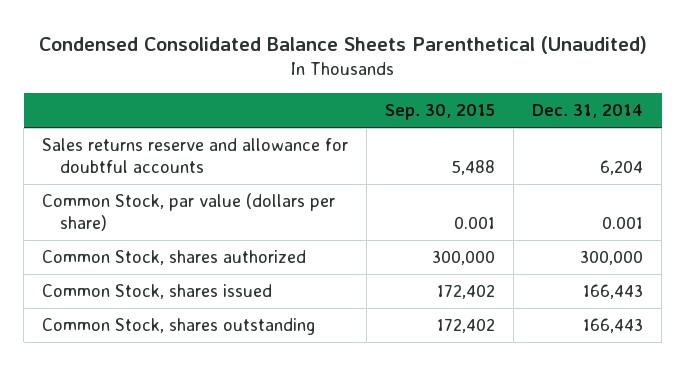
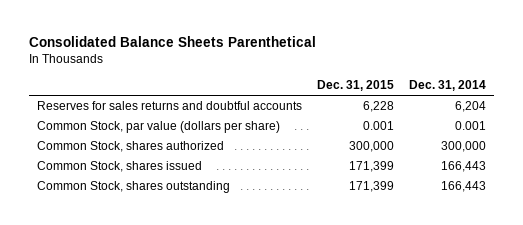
[38,36,647,55] Condensed Consolidated Balance Sheets Parenthetical (Unaudited) -> [29,36,317,48] Consolidated Balance Sheets Parenthetical
[385,104,496,121] Sep. 30, 2015 -> none
none -> [316,80,394,92] Dec. 31, 2015
[42,138,349,173] Sales returns reserve and allowance for doubtful accounts -> [36,101,302,111] Reserves for sales returns and doubtful accounts

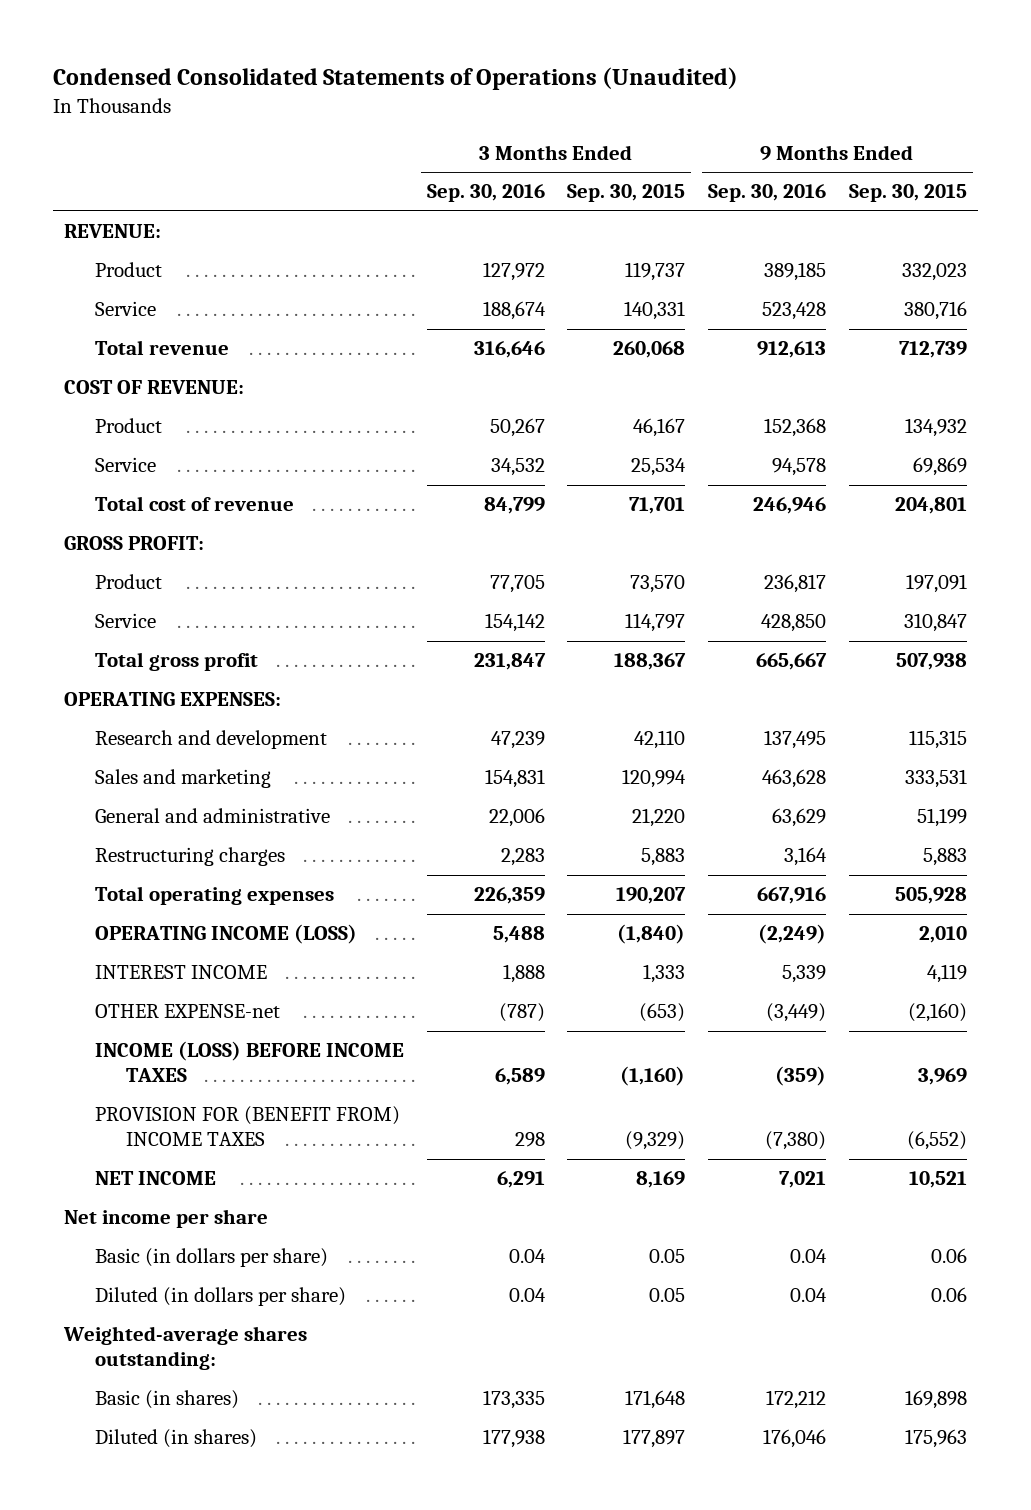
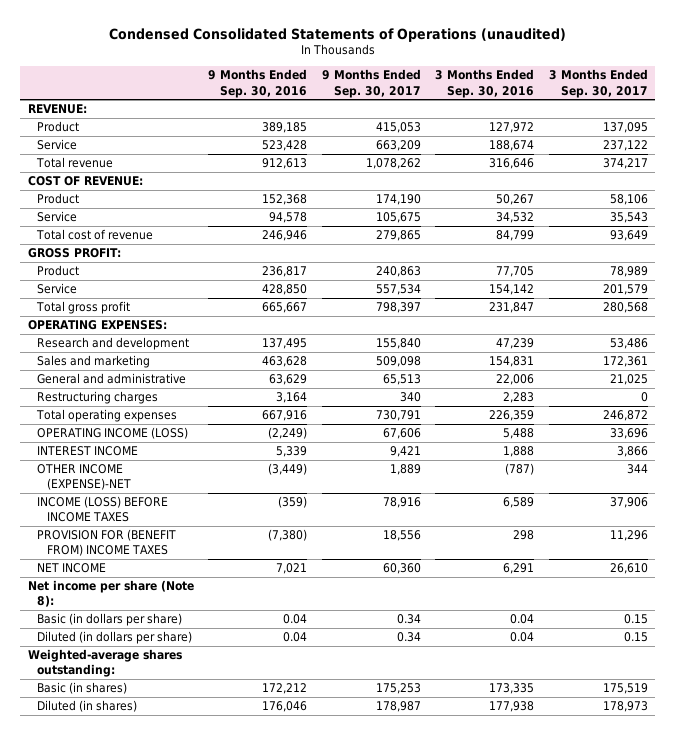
[53,67,739,91] Condensed Consolidated Statements of Operations (Unaudited) -> [108,27,566,42] Condensed Consolidated Statements of Operations (unaudited)
[567,184,686,203] Sep. 30, 2015 -> none
[848,184,967,203] Sep. 30, 2015 -> none
none -> [321,69,421,98] 9 Months Ended Sep. 30, 2017
none -> [548,69,648,98] 3 Months Ended Sep. 30, 2017
[95,1004,281,1019] OTHER EXPENSE-net -> [37,464,132,491] OTHER INCOME (EXPENSE)-NET
[64,1209,269,1229] Net income per share -> [27,580,194,608] Net income per share (Note 8):

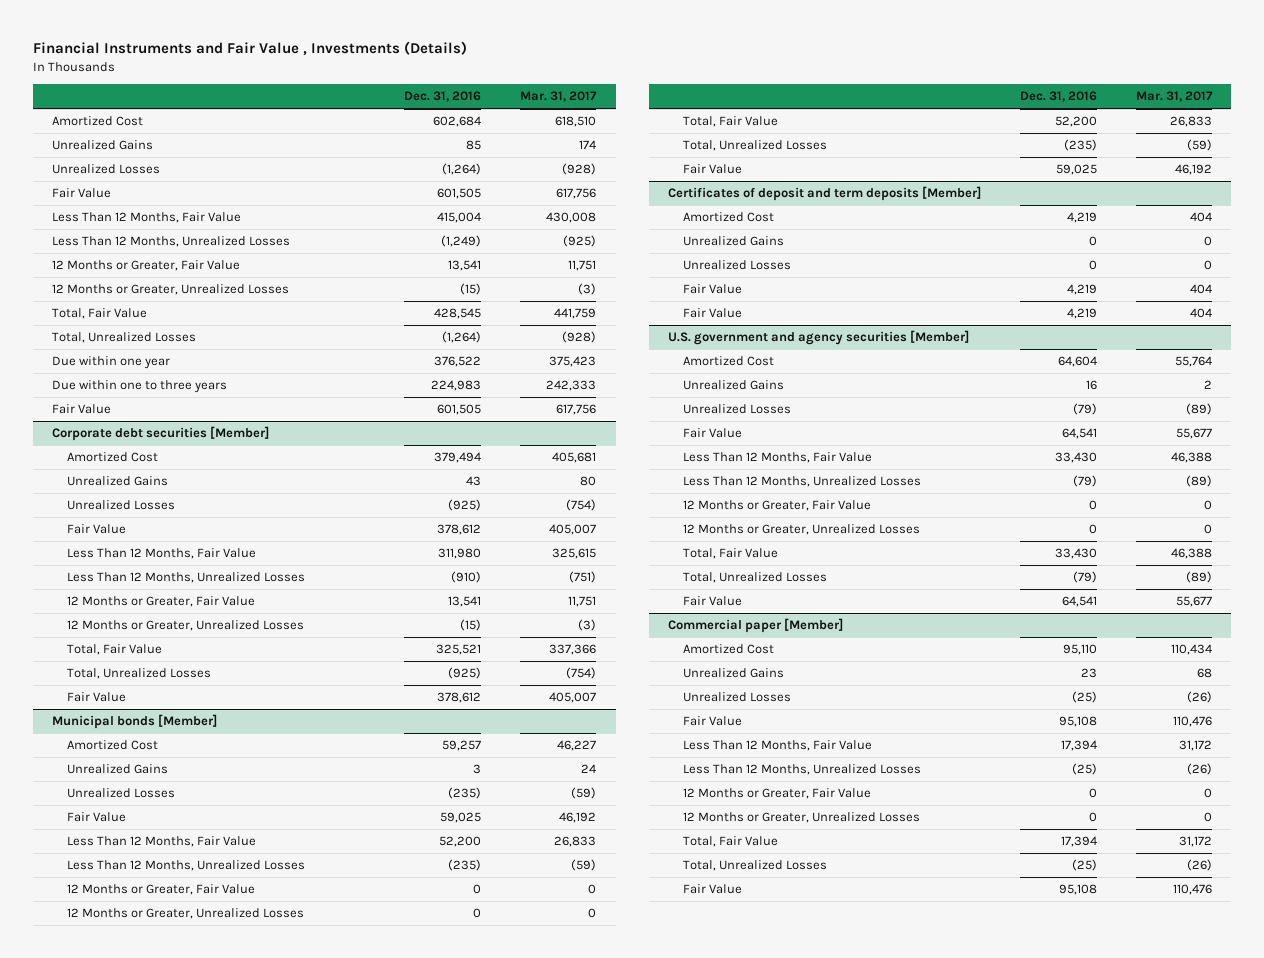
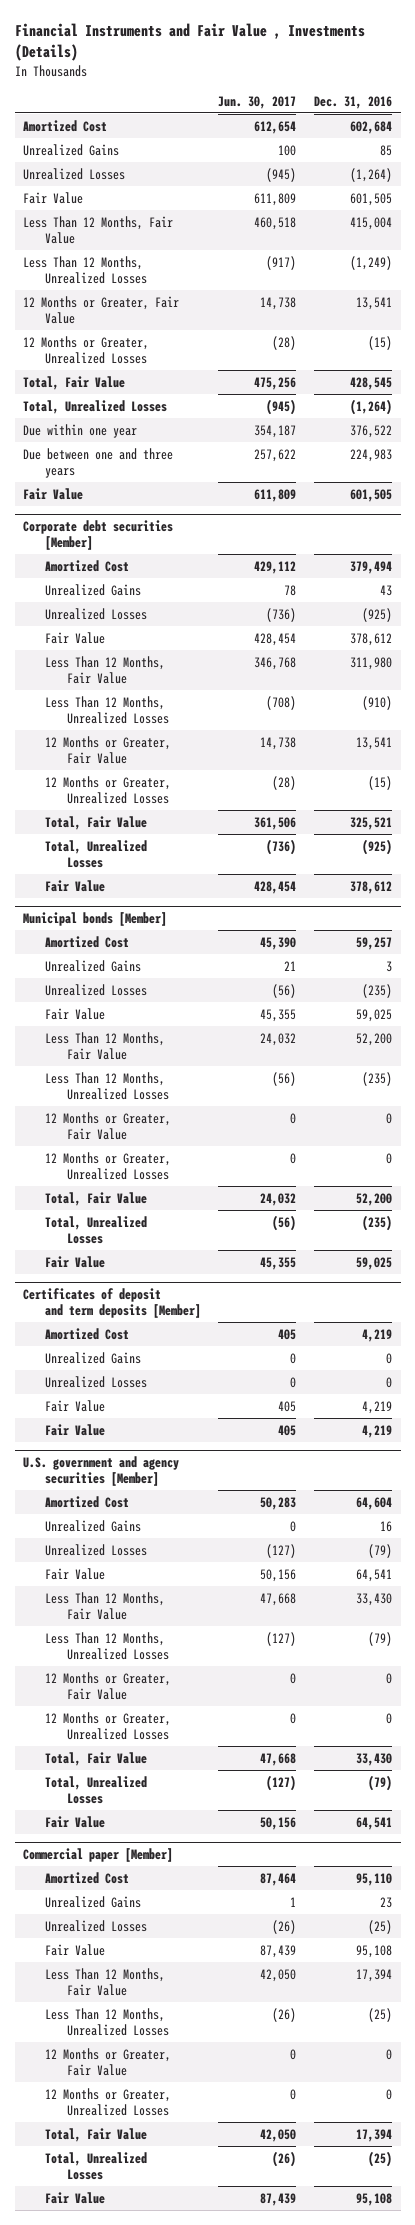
[520,91,598,103] Mar. 31, 2017 -> none
none -> [218,95,297,109] Jun. 30, 2017
[52,380,228,394] Due within one to three years -> [23,447,174,479] Due between one and three years

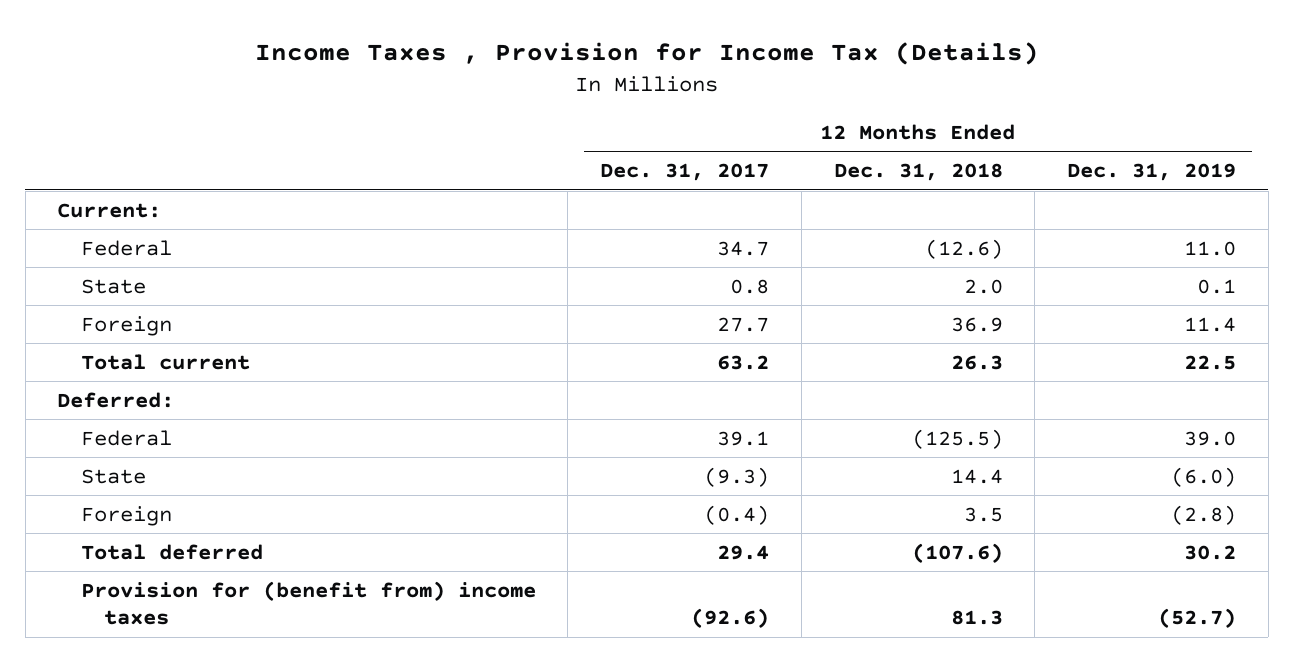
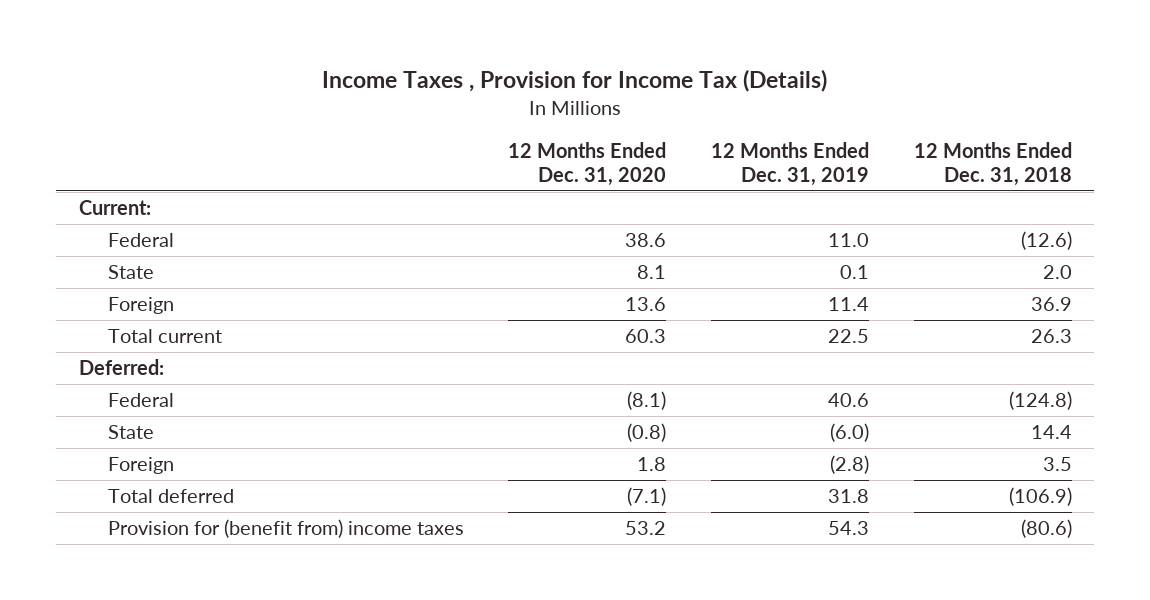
[600,163,770,182] Dec. 31, 2017 -> none
none -> [508,142,667,187] 12 Months Ended Dec. 31, 2020
[911,428,1003,449] (125.5) -> [1008,391,1072,411] (124.8)
[1183,430,1236,446] 39.0 -> [827,393,869,408] 40.6
[911,542,1003,563] (107.6) -> [1008,487,1072,507] (106.9)
[1183,544,1236,560] 30.2 -> [827,489,869,504] 31.8
[950,610,1003,626] 81.3 -> [1020,519,1072,539] (80.6)
[1157,608,1236,629] (52.7) -> [827,521,869,536] 54.3

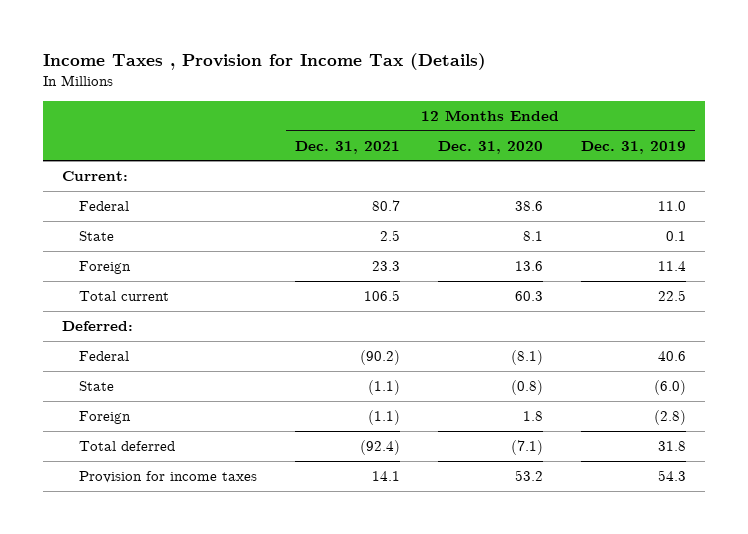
[913,142,1072,187] 12 Months Ended Dec. 31, 2018 -> none
none -> [295,140,401,154] Dec. 31, 2021
[107,519,464,539] Provision for (benefit from) income taxes -> [79,470,258,483] Provision for income taxes

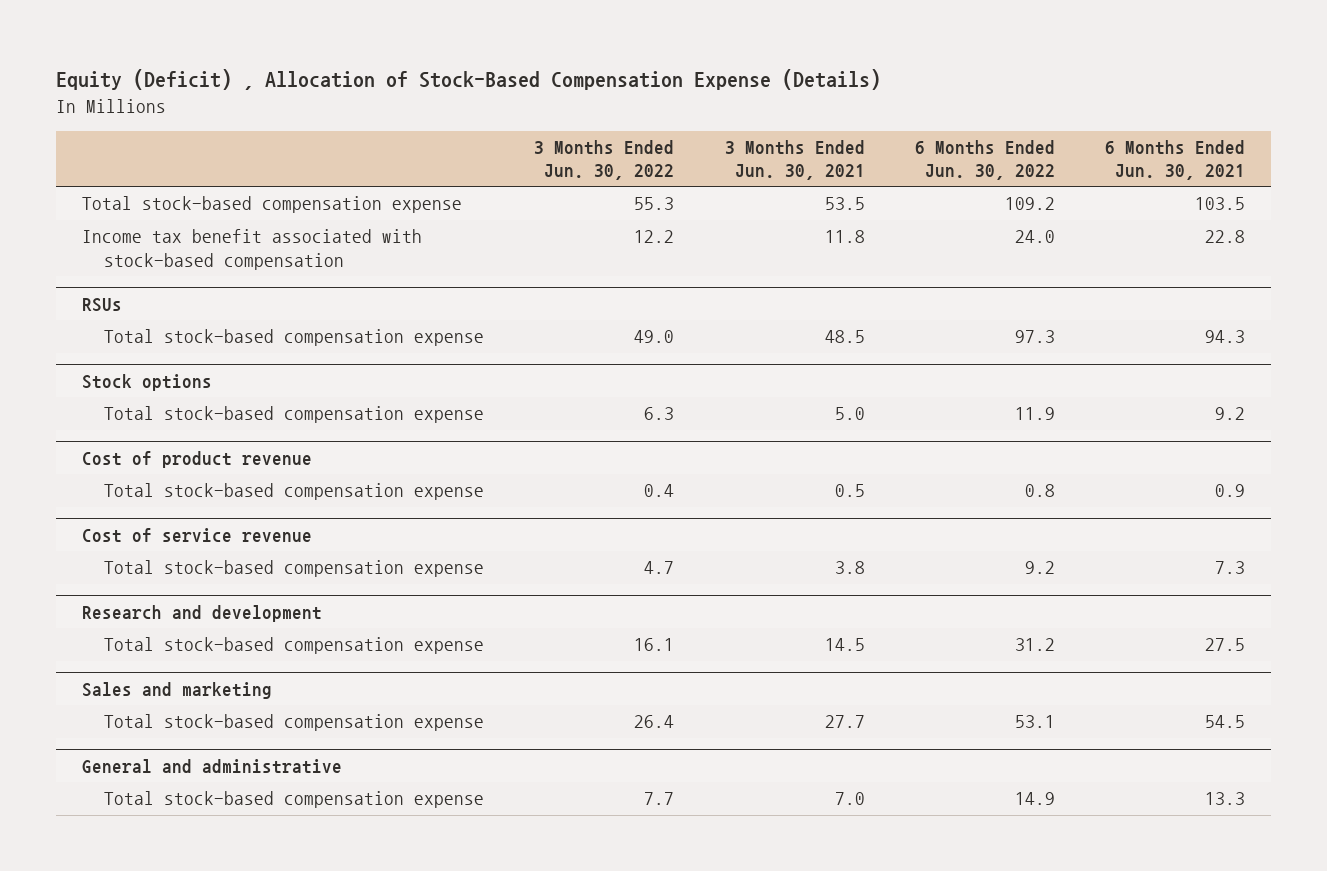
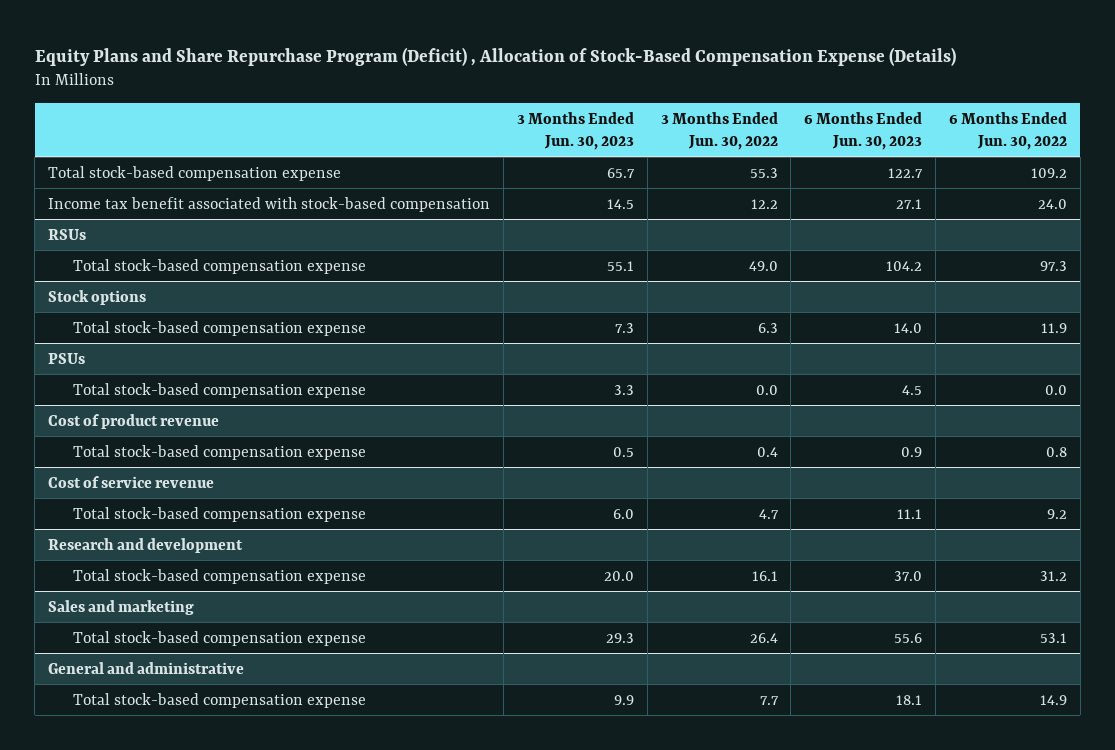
[56,68,882,90] Equity (Deficit) , Allocation of Stock-Based Compensation Expense (Details) -> [34,46,956,66] Equity Plans and Share Repurchase Program (Deficit) , Allocation of Stock-Based Compensation Expense (Details)
[724,139,865,181] 3 Months Ended Jun. 30, 2021 -> none
[1105,139,1246,181] 6 Months Ended Jun. 30, 2021 -> none
none -> [516,111,634,150] 3 Months Ended Jun. 30, 2023
none -> [804,111,923,150] 6 Months Ended Jun. 30, 2023
none -> [48,352,86,364] PSUs
none -> [73,382,367,398] Total stock-based compensation expense

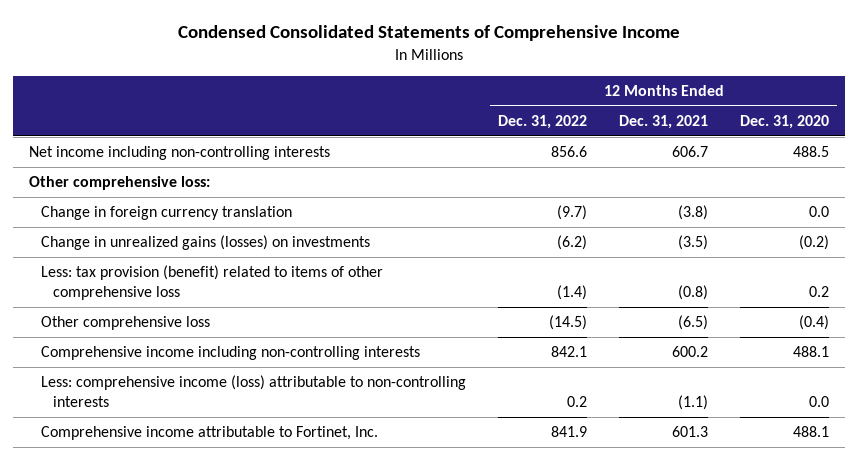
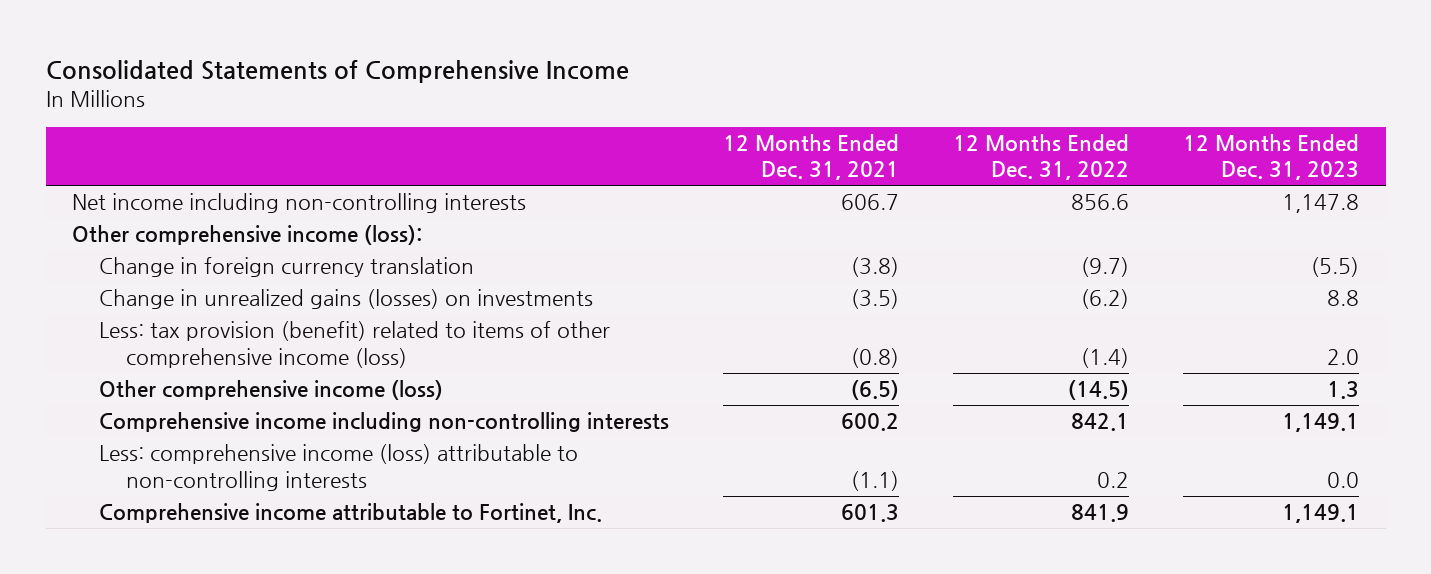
[178,25,681,42] Condensed Consolidated Statements of Comprehensive Income -> [45,59,629,83] Consolidated Statements of Comprehensive Income
[740,115,830,130] Dec. 31, 2020 -> none
none -> [1182,134,1359,181] 12 Months Ended Dec. 31, 2023
[29,176,211,191] Other comprehensive loss: -> [72,225,423,246] Other comprehensive income (loss):
[41,265,384,301] Less: tax provision (benefit) related to items of other comprehensive loss -> [99,321,611,368] Less: tax provision (benefit) related to items of other comprehensive income (loss)
[41,316,211,331] Other comprehensive loss -> [99,380,444,401] Other comprehensive income (loss)

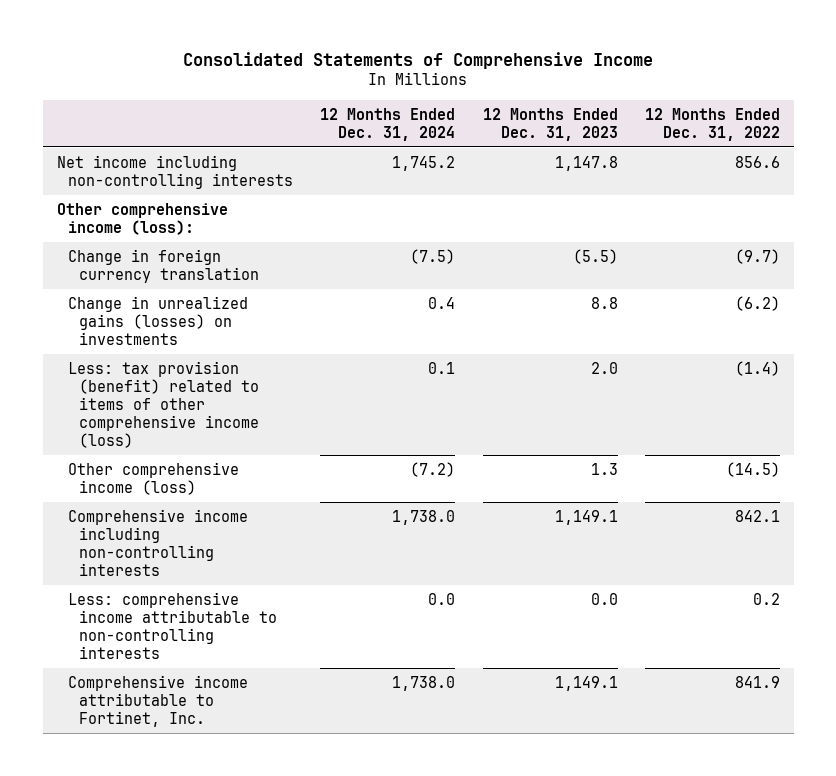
[723,134,900,181] 12 Months Ended Dec. 31, 2021 -> none
none -> [320,107,456,141] 12 Months Ended Dec. 31, 2024
[99,444,579,491] Less: comprehensive income (loss) attributable to non-controlling interests -> [67,591,278,659] Less: comprehensive income attributable to non-controlling interests

